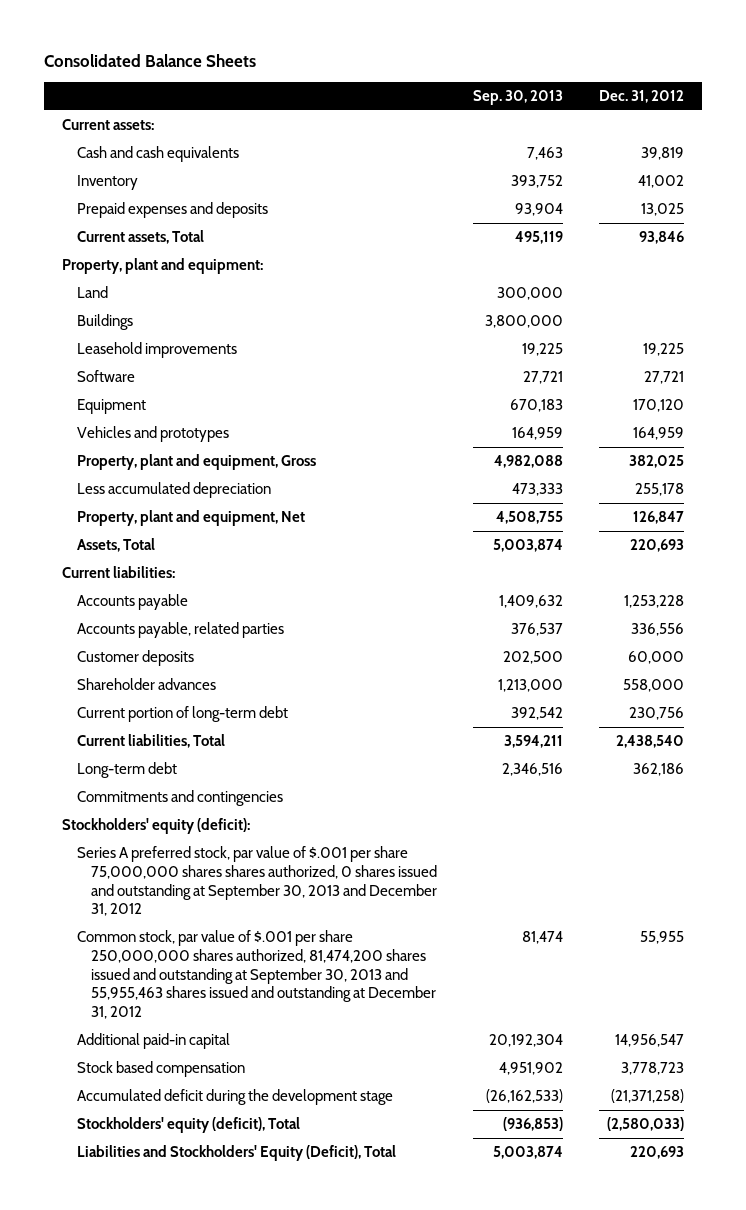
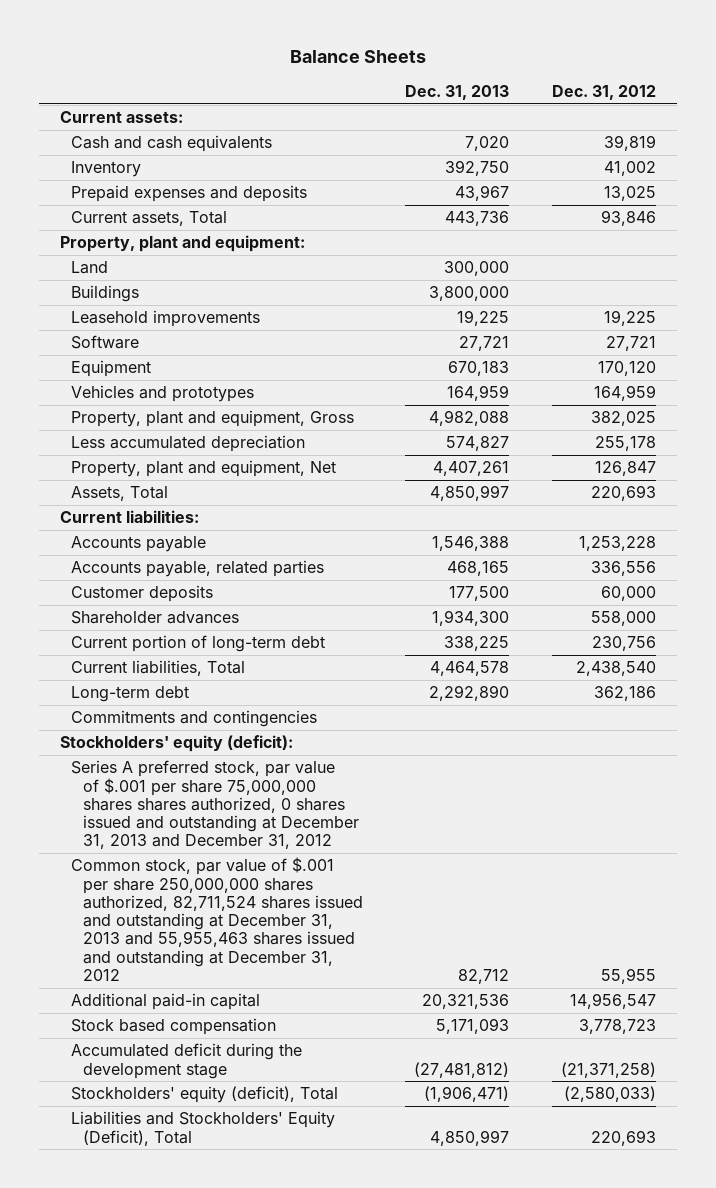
[44,54,257,68] Consolidated Balance Sheets -> [289,50,426,64] Balance Sheets
[472,90,563,106] Sep. 30, 2013 -> none
none -> [405,85,510,101] Dec. 31, 2013
[76,846,437,917] Series A preferred stock, par value of $.001 per share 75,000,000 shares shares authorized, 0 shares issued and outstanding at September 30, 2013 and December 31, 2012 -> [71,760,359,850] Series A preferred stock, par value of $.001 per share 75,000,000 shares shares authorized, 0 shares issued and outstanding at December 31, 2013 and December 31, 2012
[76,930,436,1020] Common stock, par value of $.001 per share 250,000,000 shares authorized, 81,474,200 shares issued and outstanding at September 30, 2013 and 55,955,463 shares issued and outstanding at December 31, 2012 -> [71,857,363,982] Common stock, par value of $.001 per share 250,000,000 shares authorized, 82,711,524 shares issued and outstanding at December 31, 2013 and 55,955,463 shares issued and outstanding at December 31, 2012

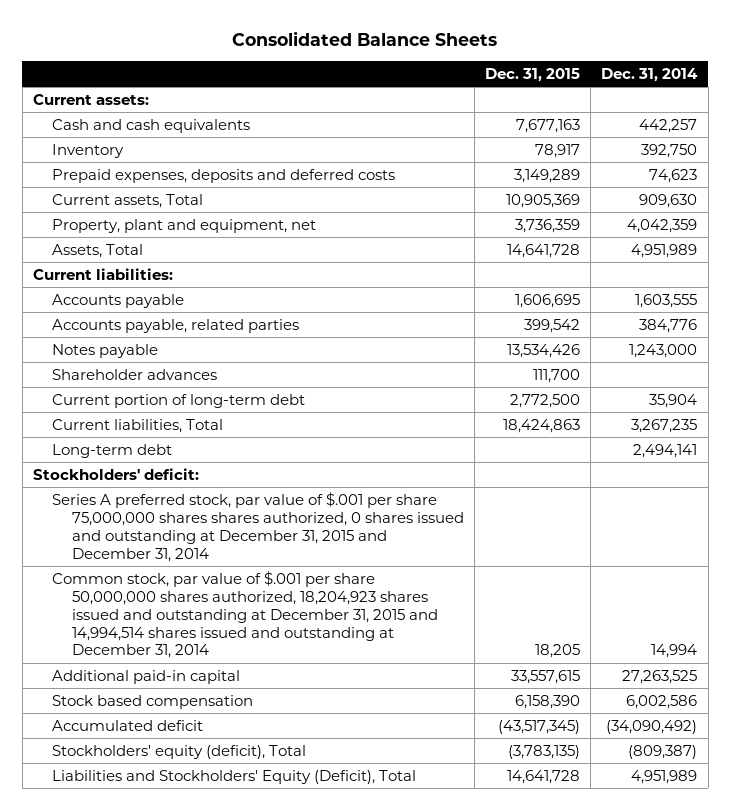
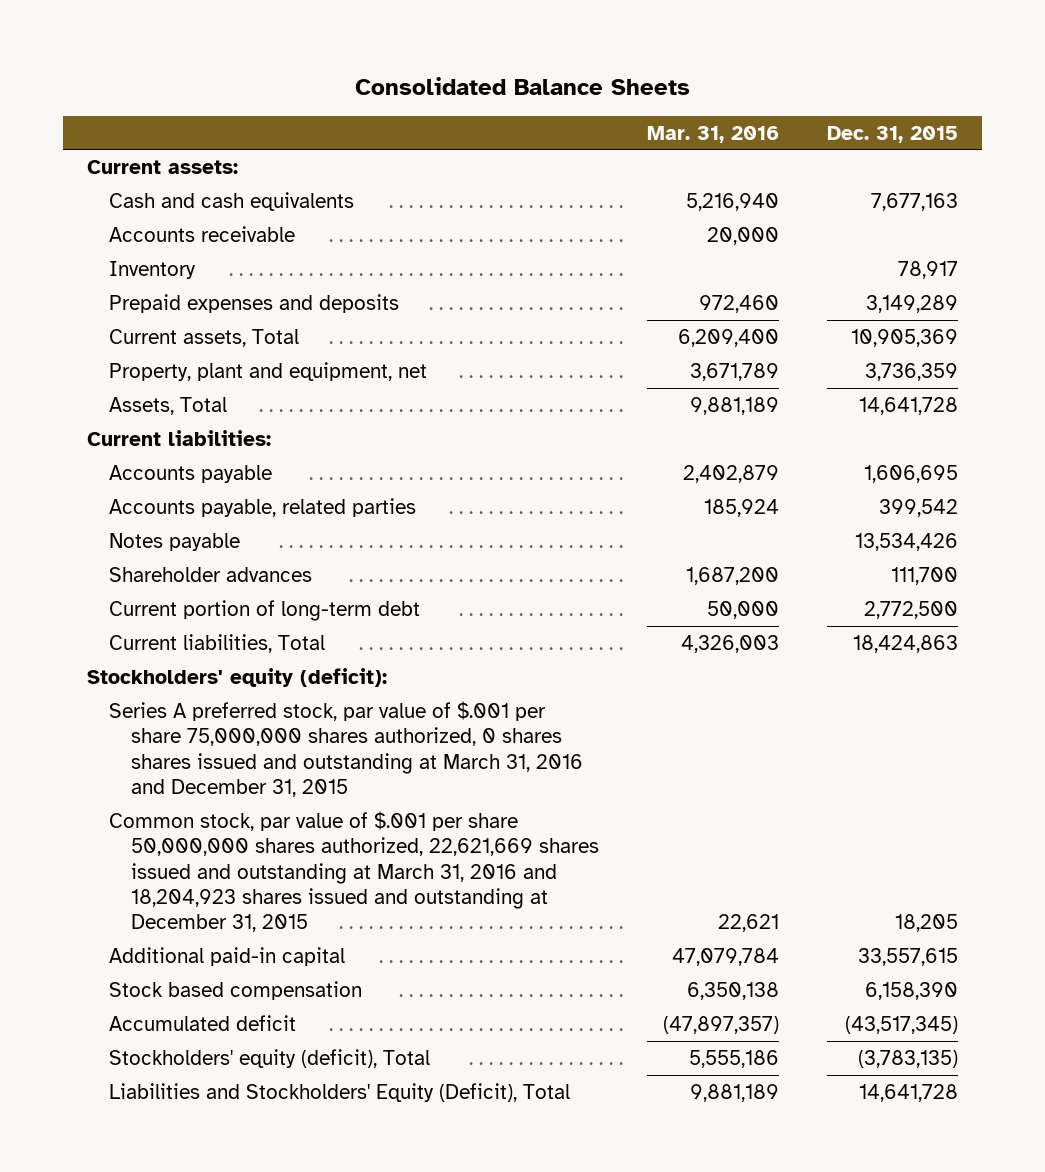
[601,68,699,83] Dec. 31, 2014 -> none
none -> [647,125,780,143] Mar. 31, 2016
none -> [109,225,296,242] Accounts receivable
[52,169,396,184] Prepaid expenses, deposits and deferred costs -> [109,293,400,313] Prepaid expenses and deposits
[52,444,173,459] Long-term debt -> none
[33,468,200,481] Stockholders' deficit: -> [86,667,387,687] Stockholders' equity (deficit):
[52,492,464,562] Series A preferred stock, par value of $.001 per share 75,000,000 shares shares authorized, 0 shares issued and outstanding at December 31, 2015 and December 31, 2014 -> [109,700,584,797] Series A preferred stock, par value of $.001 per share 75,000,000 shares authorized, 0 shares shares issued and outstanding at March 31, 2016 and December 31, 2015
[52,571,438,659] Common stock, par value of $.001 per share 50,000,000 shares authorized, 18,204,923 shares issued and outstanding at December 31, 2015 and 14,994,514 shares issued and outstanding at December 31, 2014 -> [109,810,600,933] Common stock, par value of $.001 per share 50,000,000 shares authorized, 22,621,669 shares issued and outstanding at March 31, 2016 and 18,204,923 shares issued and outstanding at December 31, 2015

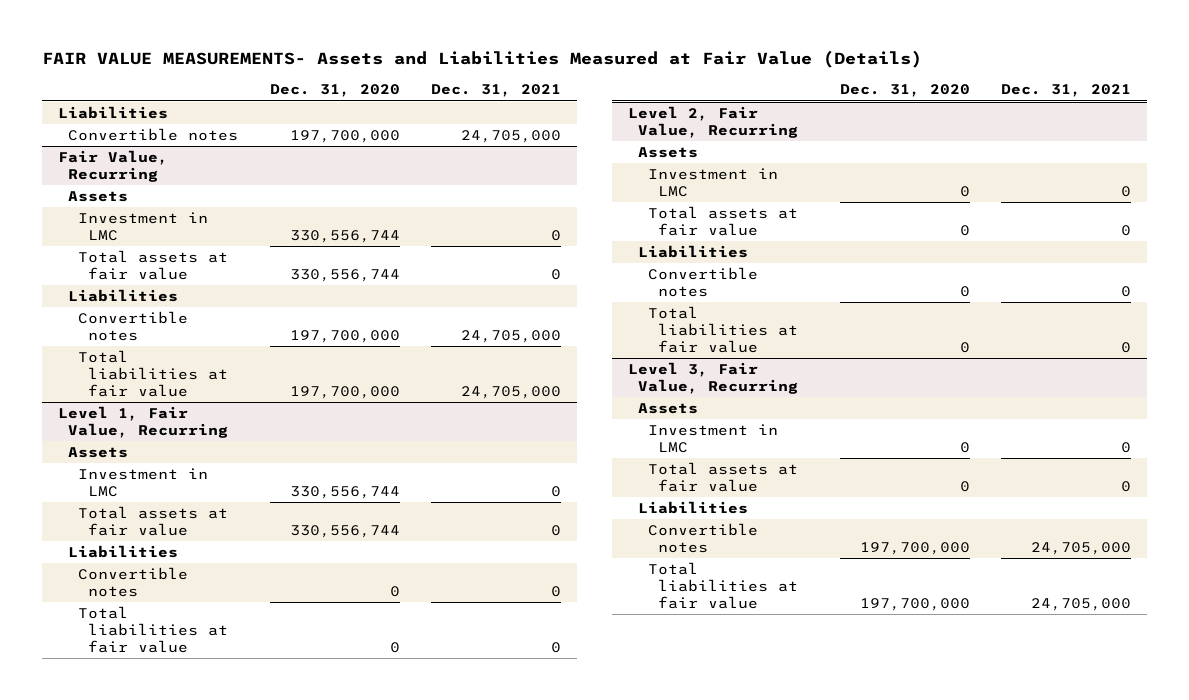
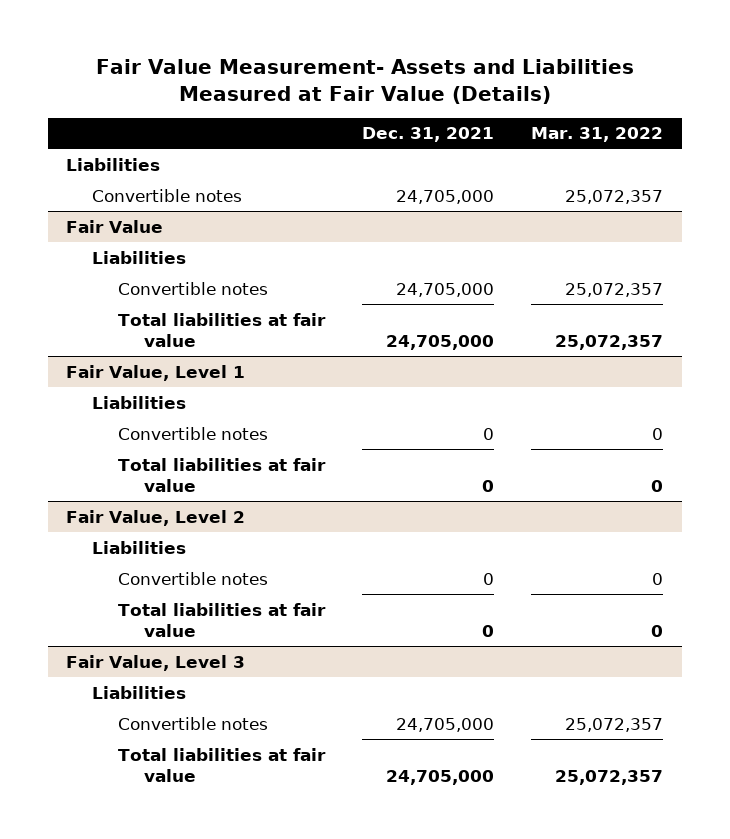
[42,50,923,69] FAIR VALUE MEASUREMENTS- Assets and Liabilities Measured at Fair Value (Details) -> [95,59,634,104] Fair Value Measurement- Assets and Liabilities Measured at Fair Value (Details)
[269,84,400,98] Dec. 31, 2020 -> none
none -> [531,127,664,143] Mar. 31, 2022
[68,191,129,203] Assets -> none
[77,212,208,241] Investment in LMC -> none
[77,250,228,280] Total assets at fair value -> none
[58,150,169,182] Fair Value, Recurring -> [66,219,164,233] Fair Value
[68,447,129,459] Assets -> none
[77,468,208,497] Investment in LMC -> none
[77,506,228,536] Total assets at fair value -> none
[58,406,229,438] Level 1, Fair Value, Recurring -> [66,364,246,381] Fair Value, Level 1
[637,147,698,159] Assets -> none
[647,168,778,197] Investment in LMC -> none
[647,206,798,236] Total assets at fair value -> none
[628,106,798,138] Level 2, Fair Value, Recurring -> [66,509,246,526] Fair Value, Level 2
[637,403,698,415] Assets -> none
[647,424,778,453] Investment in LMC -> none
[647,462,798,492] Total assets at fair value -> none
[628,362,798,394] Level 3, Fair Value, Recurring -> [66,654,246,671] Fair Value, Level 3

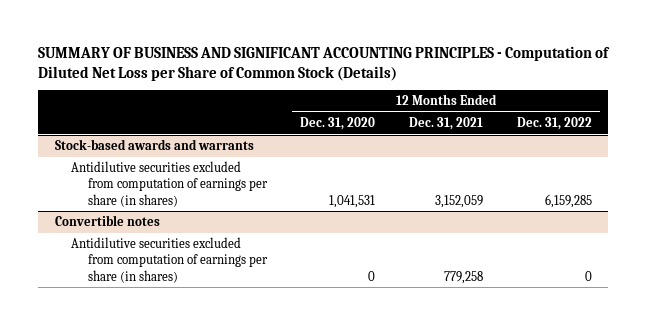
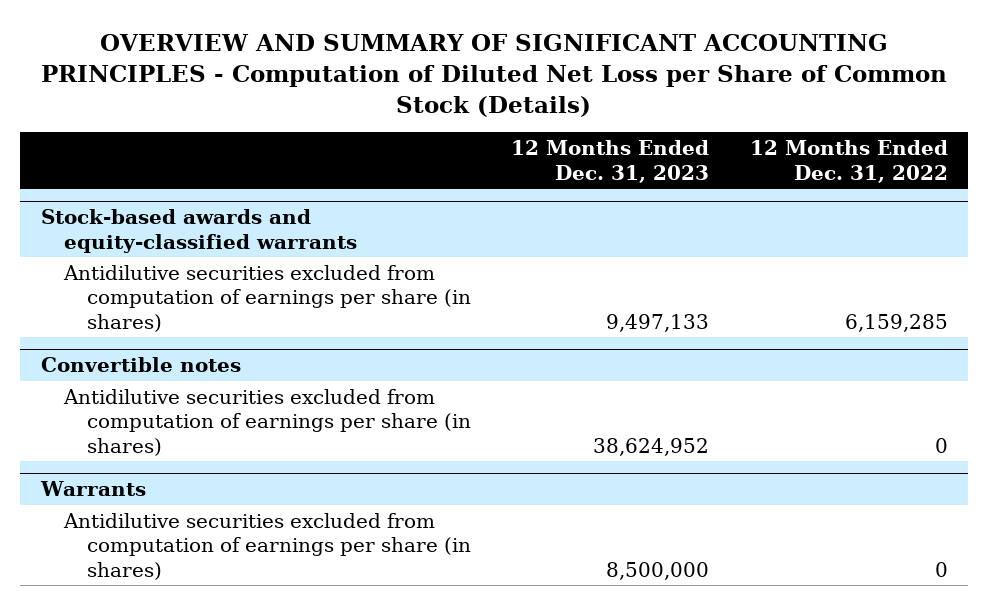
[38,45,611,81] SUMMARY OF BUSINESS AND SIGNIFICANT ACCOUNTING PRINCIPLES - Computation of Diluted Net Loss per Share of Common Stock (Details) -> [41,34,948,117] OVERVIEW AND SUMMARY OF SIGNIFICANT ACCOUNTING PRINCIPLES - Computation of Diluted Net Loss per Share of Common Stock (Details)
[300,116,376,130] Dec. 31, 2020 -> none
[408,116,483,130] Dec. 31, 2021 -> none
none -> [511,140,710,183] 12 Months Ended Dec. 31, 2023
[54,139,254,151] Stock-based awards and warrants -> [40,209,357,253] Stock-based awards and equity-classified warrants
none -> [39,481,146,497] Warrants
none -> [62,512,471,580] Antidilutive securities excluded from computation of earnings per share (in shares)

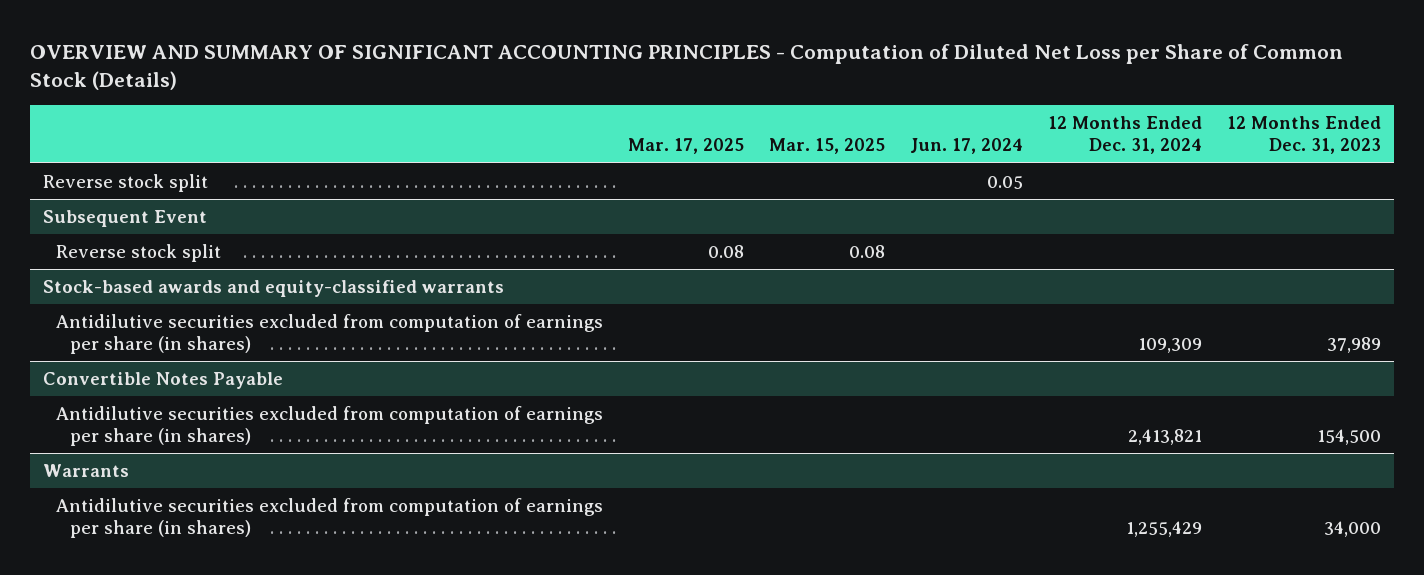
[749,140,948,183] 12 Months Ended Dec. 31, 2022 -> none
none -> [628,138,745,155] Mar. 17, 2025
none -> [769,138,886,155] Mar. 15, 2025
none -> [910,138,1024,155] Jun. 17, 2024
none -> [1048,116,1203,155] 12 Months Ended Dec. 31, 2024
none -> [42,173,208,192] Reverse stock split
none -> [42,209,207,227] Subsequent Event
none -> [56,243,222,262] Reverse stock split
[606,313,710,332] 9,497,133 -> [1327,337,1382,354] 37,989
[40,357,241,373] Convertible notes -> [42,371,283,389] Convertible Notes Payable
[593,437,710,456] 38,624,952 -> [1317,429,1382,446] 154,500
[606,561,710,580] 8,500,000 -> [1324,521,1382,538] 34,000

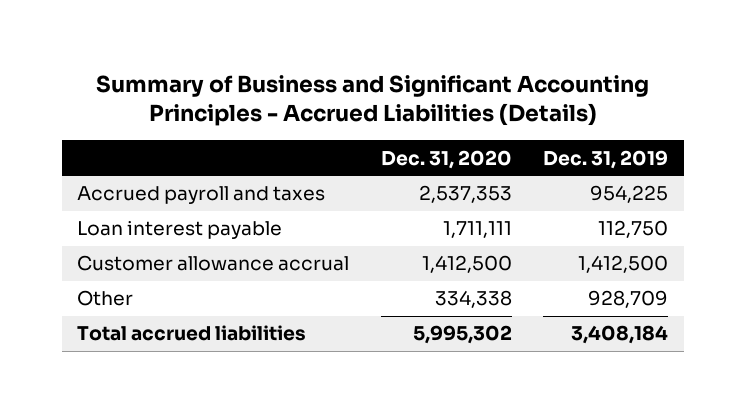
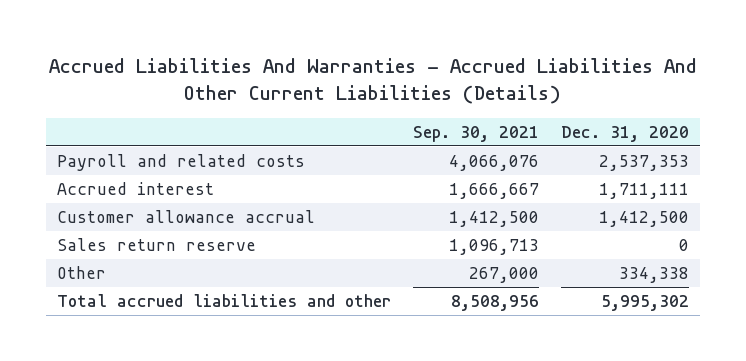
[95,74,649,127] Summary of Business and Significant Accounting Principles - Accrued Liabilities (Details) -> [48,57,697,105] Accrued Liabilities And Warranties - Accrued Liabilities And Other Current Liabilities (Details)
[543,149,669,169] Dec. 31, 2019 -> none
none -> [412,125,539,142] Sep. 30, 2021
[77,186,326,205] Accrued payroll and taxes -> [56,154,305,172] Payroll and related costs
[77,220,283,240] Loan interest payable -> [56,182,214,196] Accrued interest
none -> [56,238,256,252] Sales return reserve
[77,325,307,342] Total accrued liabilities -> [56,294,391,308] Total accrued liabilities and other

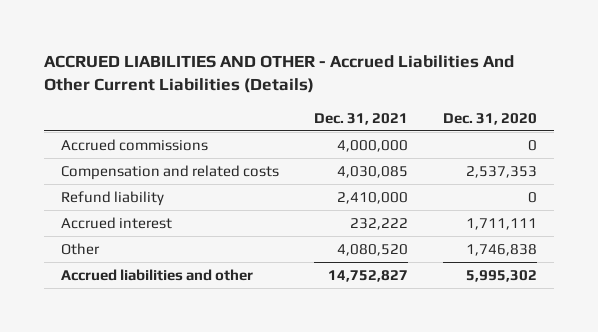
[48,57,697,105] Accrued Liabilities And Warranties - Accrued Liabilities And Other Current Liabilities (Details) -> [43,54,514,93] ACCRUED LIABILITIES AND OTHER - Accrued Liabilities And Other Current Liabilities (Details)
[412,125,539,142] Sep. 30, 2021 -> none
none -> [313,112,408,125] Dec. 31, 2021
none -> [61,138,209,151] Accrued commissions
[56,154,305,172] Payroll and related costs -> [61,164,280,180] Compensation and related costs
none -> [61,190,165,206] Refund liability
[56,210,315,224] Customer allowance accrual -> none
[56,238,256,252] Sales return reserve -> none
[619,267,690,284] 334,338 -> [465,243,537,256] 1,746,838
[56,294,391,308] Total accrued liabilities and other -> [61,268,254,281] Accrued liabilities and other

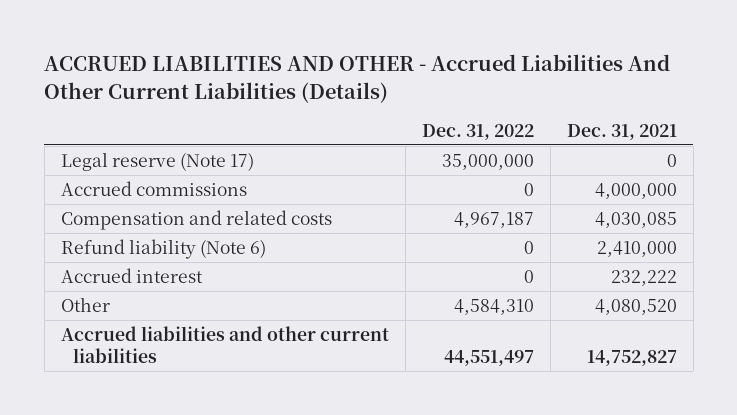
[442,112,537,125] Dec. 31, 2020 -> none
none -> [421,123,534,140] Dec. 31, 2022
none -> [60,151,254,171] Legal reserve (Note 17)
[61,190,165,206] Refund liability -> [60,238,266,259] Refund liability (Note 6)
[61,268,254,281] Accrued liabilities and other -> [60,325,389,364] Accrued liabilities and other current liabilities

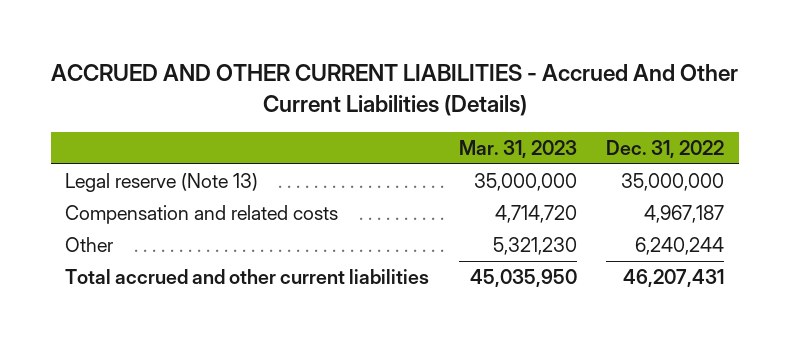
[44,54,671,103] ACCRUED LIABILITIES AND OTHER - Accrued Liabilities And Other Current Liabilities (Details) -> [50,64,738,117] ACCRUED AND OTHER CURRENT LIABILITIES - Accrued And Other Current Liabilities (Details)
[566,123,677,140] Dec. 31, 2021 -> none
none -> [458,140,577,159] Mar. 31, 2023
[60,180,247,196] Accrued commissions -> none
[60,151,254,171] Legal reserve (Note 17) -> [65,173,259,193] Legal reserve (Note 13)
[60,238,266,259] Refund liability (Note 6) -> none
[60,267,203,283] Accrued interest -> none
[453,298,534,315] 4,584,310 -> [634,237,724,256] 6,240,244
[60,325,389,364] Accrued liabilities and other current liabilities -> [65,269,430,285] Total accrued and other current liabilities
[443,350,534,367] 44,551,497 -> [622,269,724,288] 46,207,431

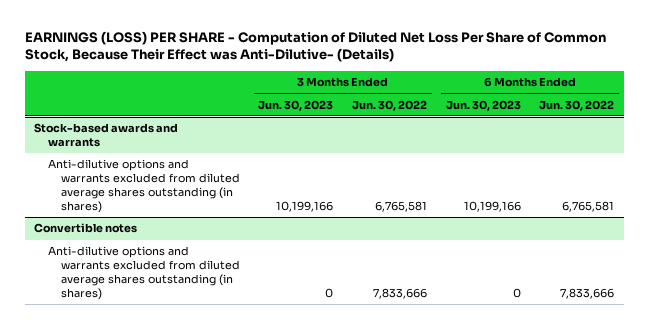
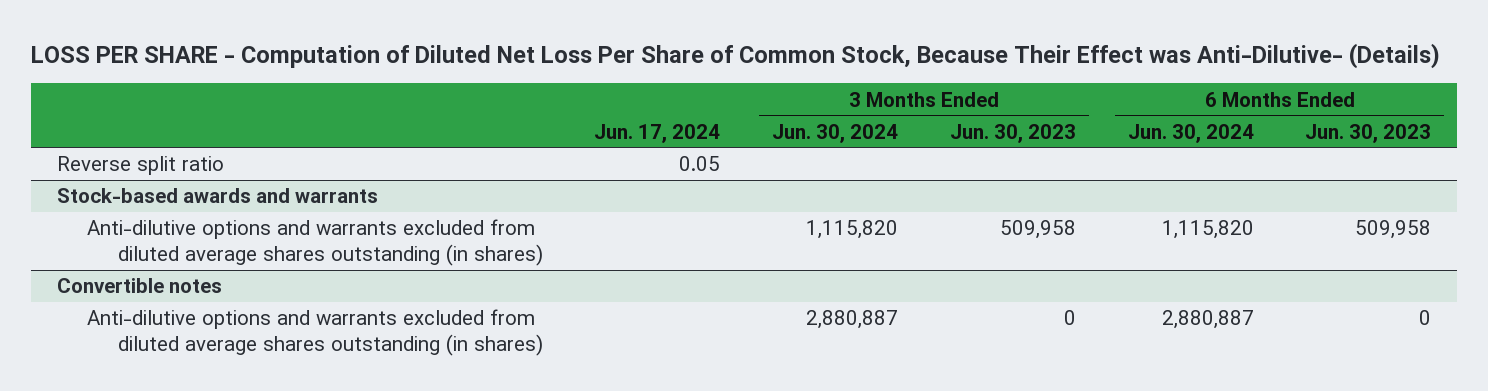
[25,31,607,63] EARNINGS (LOSS) PER SHARE - Computation of Diluted Net Loss Per Share of Common Stock, Because Their Effect was Anti-Dilutive- (Details) -> [30,42,1440,69] LOSS PER SHARE - Computation of Diluted Net Loss Per Share of Common Stock, Because Their Effect was Anti-Dilutive- (Details)
[352,99,428,111] Jun. 30, 2022 -> none
[539,99,615,111] Jun. 30, 2022 -> none
none -> [594,123,721,143] Jun. 17, 2024
none -> [772,123,899,143] Jun. 30, 2024
none -> [1127,123,1254,143] Jun. 30, 2024
none -> [56,156,224,176] Reverse split ratio
[276,200,334,212] 10,199,166 -> [999,220,1076,240] 509,958
[463,200,521,212] 10,199,166 -> [1355,220,1432,240] 509,958

